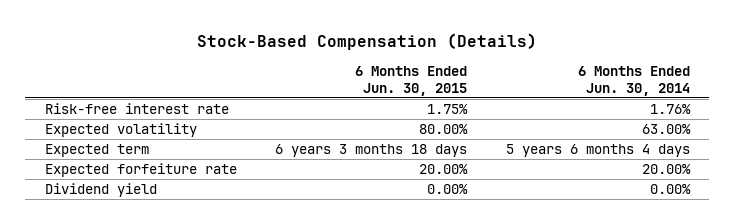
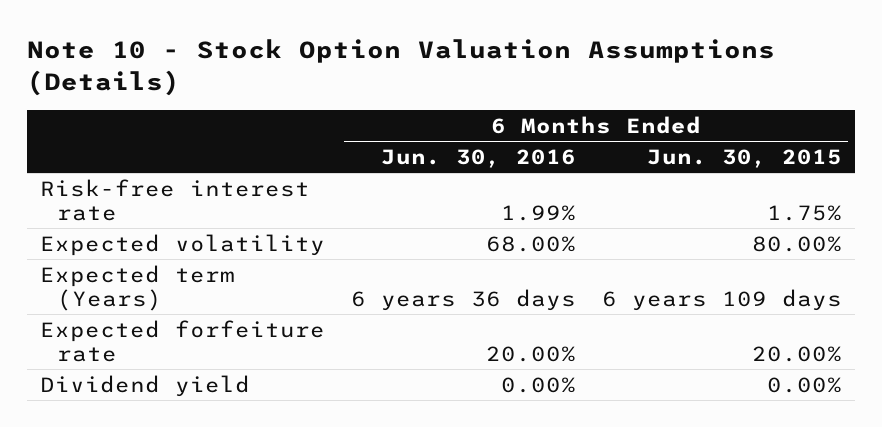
[197,32,538,50] Stock-Based Compensation (Details) -> [26,39,775,96] Note 10 - Stock Option Valuation Assumptions (Details)
[577,65,690,96] 6 Months Ended Jun. 30, 2014 -> none
none -> [380,148,576,168] Jun. 30, 2016
[44,144,149,158] Expected term -> [39,264,235,312] Expected term (Years)
[275,144,468,158] 6 years 3 months 18 days -> [601,289,842,312] 6 years 109 days

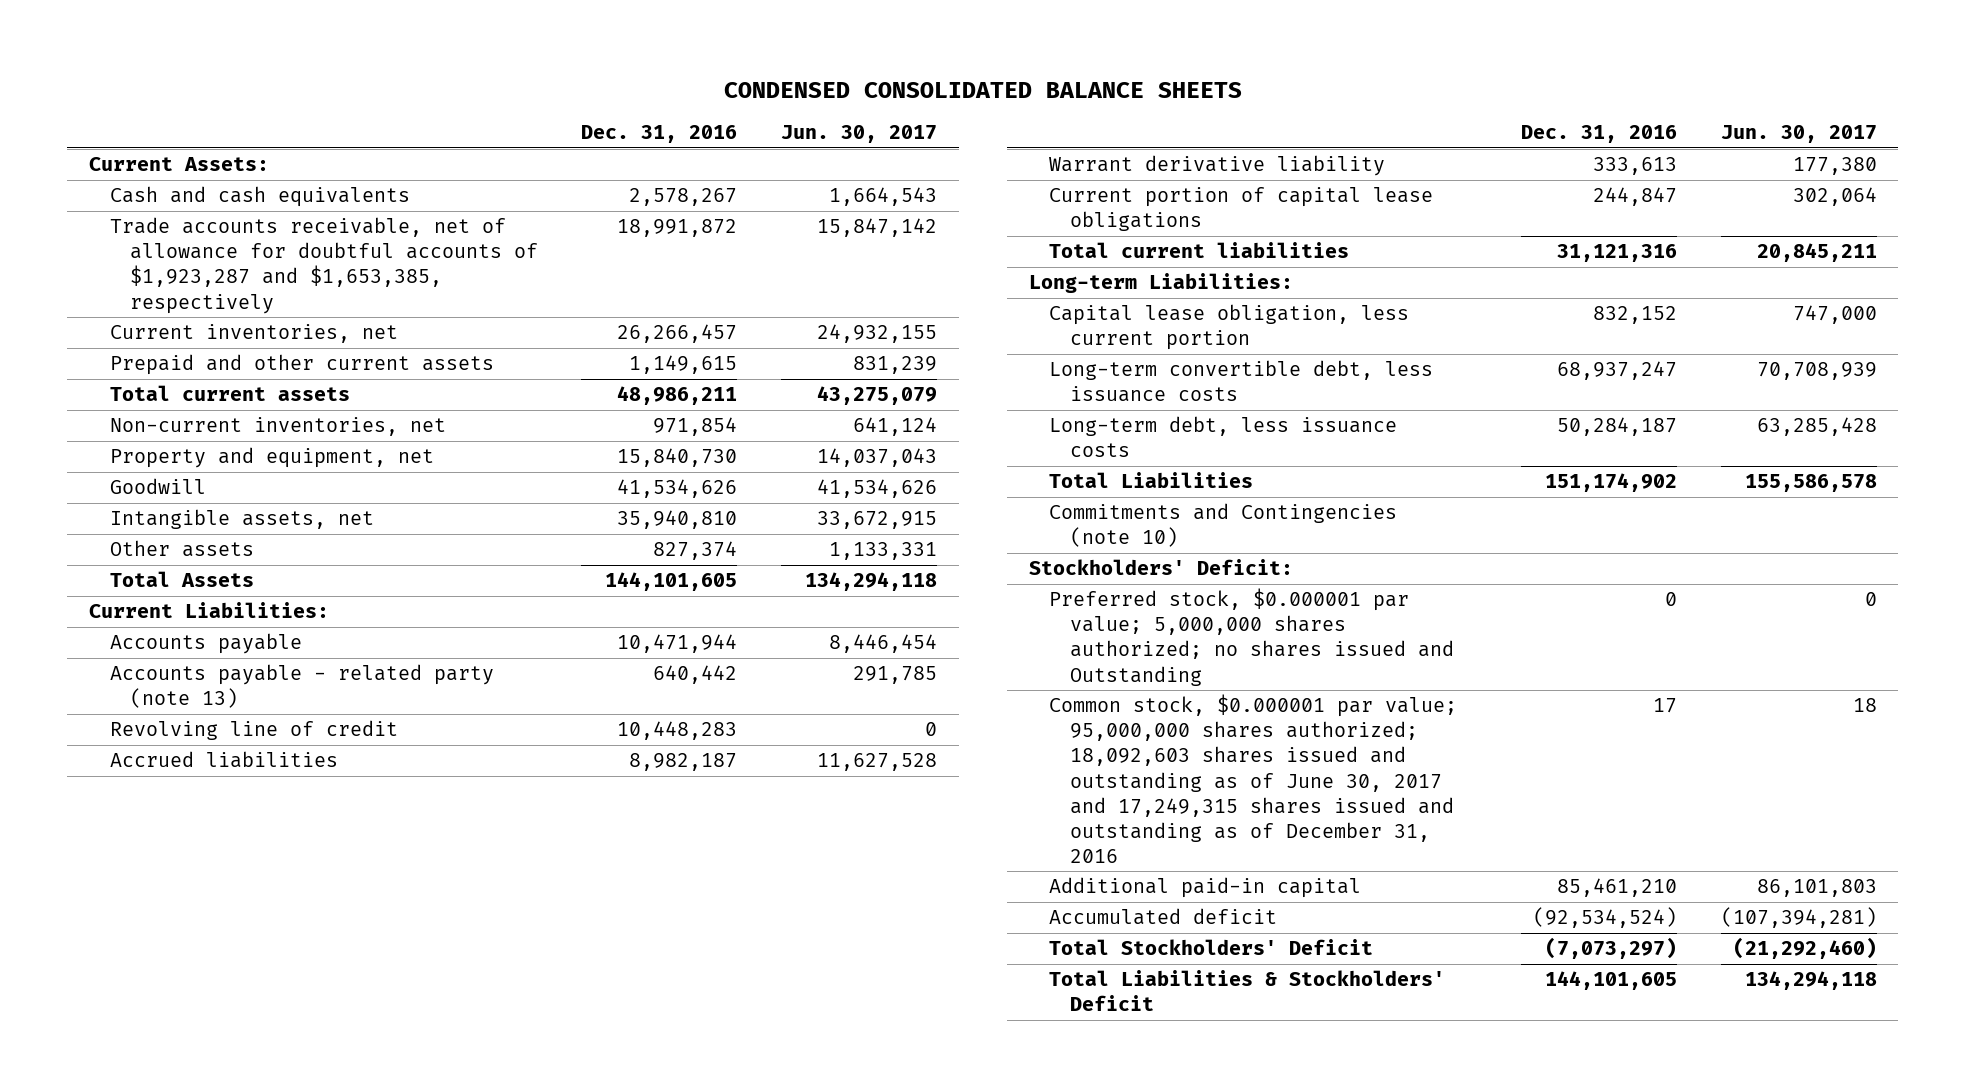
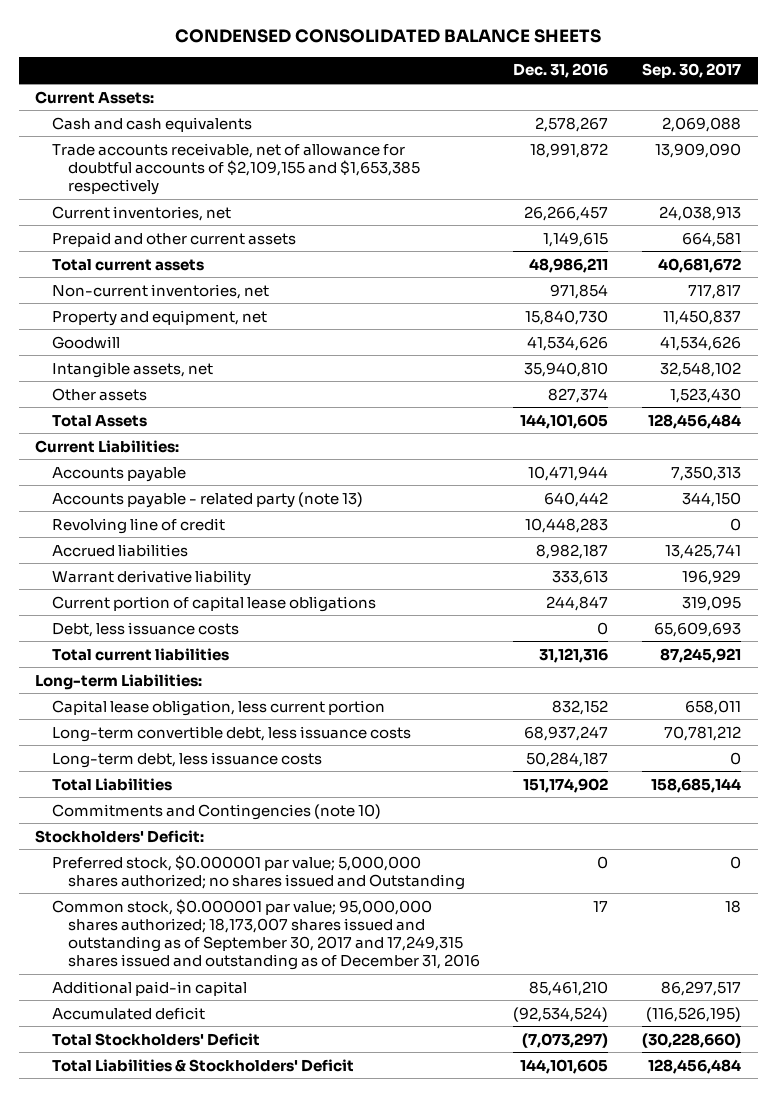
[780,125,937,144] Jun. 30, 2017 -> none
none -> [642,63,742,79] Sep. 30, 2017
[109,217,538,314] Trade accounts receivable, net of allowance for doubtful accounts of $1,923,287 and $1,653,385, respectively -> [51,142,420,195] Trade accounts receivable, net of allowance for doubtful accounts of $2,109,155 and $1,653,385 respectively
none -> [51,621,239,637] Debt, less issuance costs
[1049,694,1458,863] Common stock, $0.000001 par value; 95,000,000 shares authorized; 18,092,603 shares issued and outstanding as of June 30, 2017 and 17,249,315 shares issued and outstanding as of December 31, 2016 -> [51,898,480,971] Common stock, $0.000001 par value; 95,000,000 shares authorized; 18,173,007 shares issued and outstanding as of September 30, 2017 and 17,249,315 shares issued and outstanding as of December 31, 2016

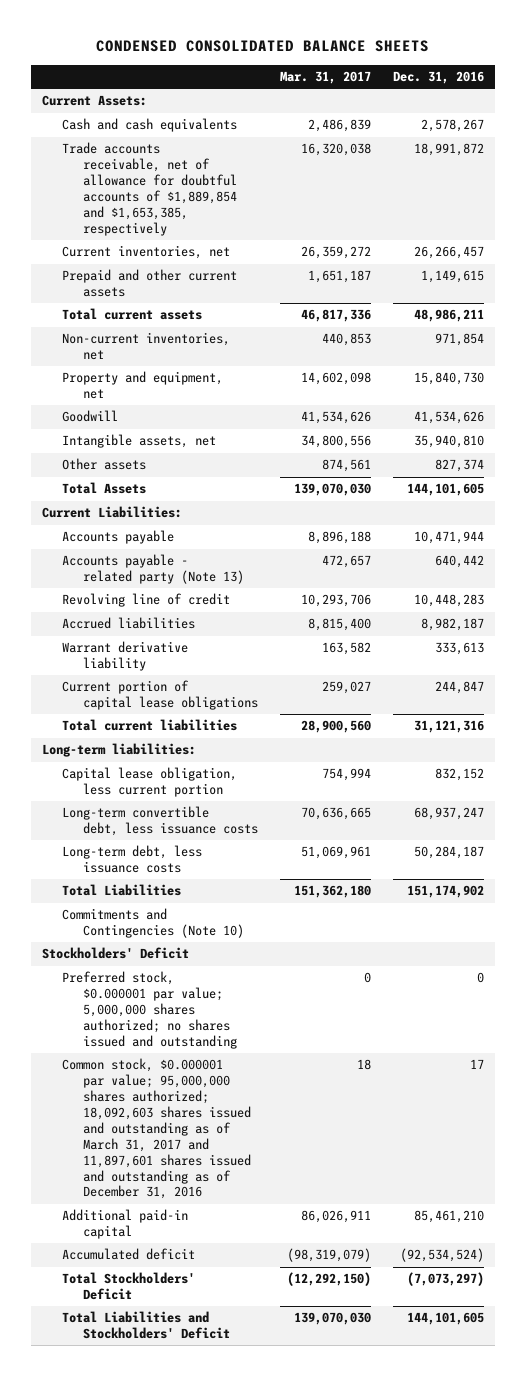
[642,63,742,79] Sep. 30, 2017 -> none
none -> [279,71,371,85] Mar. 31, 2017
[51,142,420,195] Trade accounts receivable, net of allowance for doubtful accounts of $2,109,155 and $1,653,385 respectively -> [62,142,237,236] Trade accounts receivable, net of allowance for doubtful accounts of $1,889,854 and $1,653,385, respectively
[51,491,363,508] Accounts payable - related party (note 13) -> [62,554,244,585] Accounts payable - related party (Note 13)
[51,621,239,637] Debt, less issuance costs -> none
[35,673,203,690] Long-term Liabilities: -> [42,743,197,758] Long-term liabilities:
[51,803,381,820] Commitments and Contingencies (note 10) -> [62,908,244,939] Commitments and Contingencies (Note 10)
[35,829,205,843] Stockholders' Deficit: -> [42,947,190,960] Stockholders' Deficit
[51,854,465,890] Preferred stock, $0.000001 par value; 5,000,000 shares authorized; no shares issued and Outstanding -> [62,971,237,1049] Preferred stock, $0.000001 par value; 5,000,000 shares authorized; no shares issued and outstanding
[51,898,480,971] Common stock, $0.000001 par value; 95,000,000 shares authorized; 18,173,007 shares issued and outstanding as of September 30, 2017 and 17,249,315 shares issued and outstanding as of December 31, 2016 -> [62,1058,251,1200] Common stock, $0.000001 par value; 95,000,000 shares authorized; 18,092,603 shares issued and outstanding as of March 31, 2017 and 11,897,601 shares issued and outstanding as of December 31, 2016
[51,1058,354,1072] Total Liabilities & Stockholders' Deficit -> [62,1311,230,1340] Total Liabilities and Stockholders' Deficit

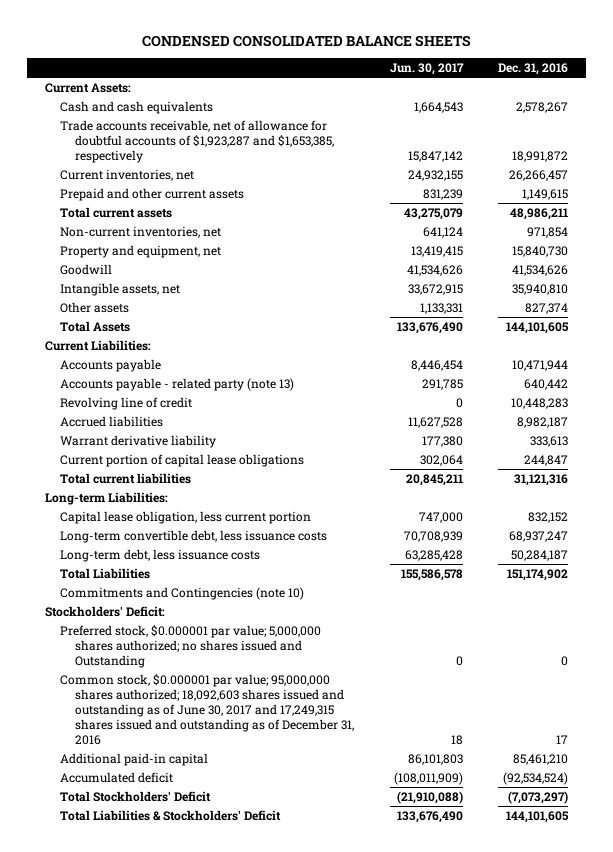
[279,71,371,85] Mar. 31, 2017 -> none
none -> [389,63,464,76] Jun. 30, 2017
[62,142,237,236] Trade accounts receivable, net of allowance for doubtful accounts of $1,889,854 and $1,653,385, respectively -> [59,120,334,163] Trade accounts receivable, net of allowance for doubtful accounts of $1,923,287 and $1,653,385, respectively
[62,554,244,585] Accounts payable - related party (Note 13) -> [59,378,294,392] Accounts payable - related party (note 13)
[42,743,197,758] Long-term liabilities: -> [45,492,169,506] Long-term Liabilities:
[62,908,244,939] Commitments and Contingencies (Note 10) -> [59,587,304,601] Commitments and Contingencies (note 10)
[42,947,190,960] Stockholders' Deficit -> [45,606,166,618] Stockholders' Deficit:
[62,971,237,1049] Preferred stock, $0.000001 par value; 5,000,000 shares authorized; no shares issued and outstanding -> [59,625,321,668] Preferred stock, $0.000001 par value; 5,000,000 shares authorized; no shares issued and Outstanding
[62,1058,251,1200] Common stock, $0.000001 par value; 95,000,000 shares authorized; 18,092,603 shares issued and outstanding as of March 31, 2017 and 11,897,601 shares issued and outstanding as of December 31, 2016 -> [59,674,354,745] Common stock, $0.000001 par value; 95,000,000 shares authorized; 18,092,603 shares issued and outstanding as of June 30, 2017 and 17,249,315 shares issued and outstanding as of December 31, 2016
[62,1311,230,1340] Total Liabilities and Stockholders' Deficit -> [59,810,281,822] Total Liabilities & Stockholders' Deficit

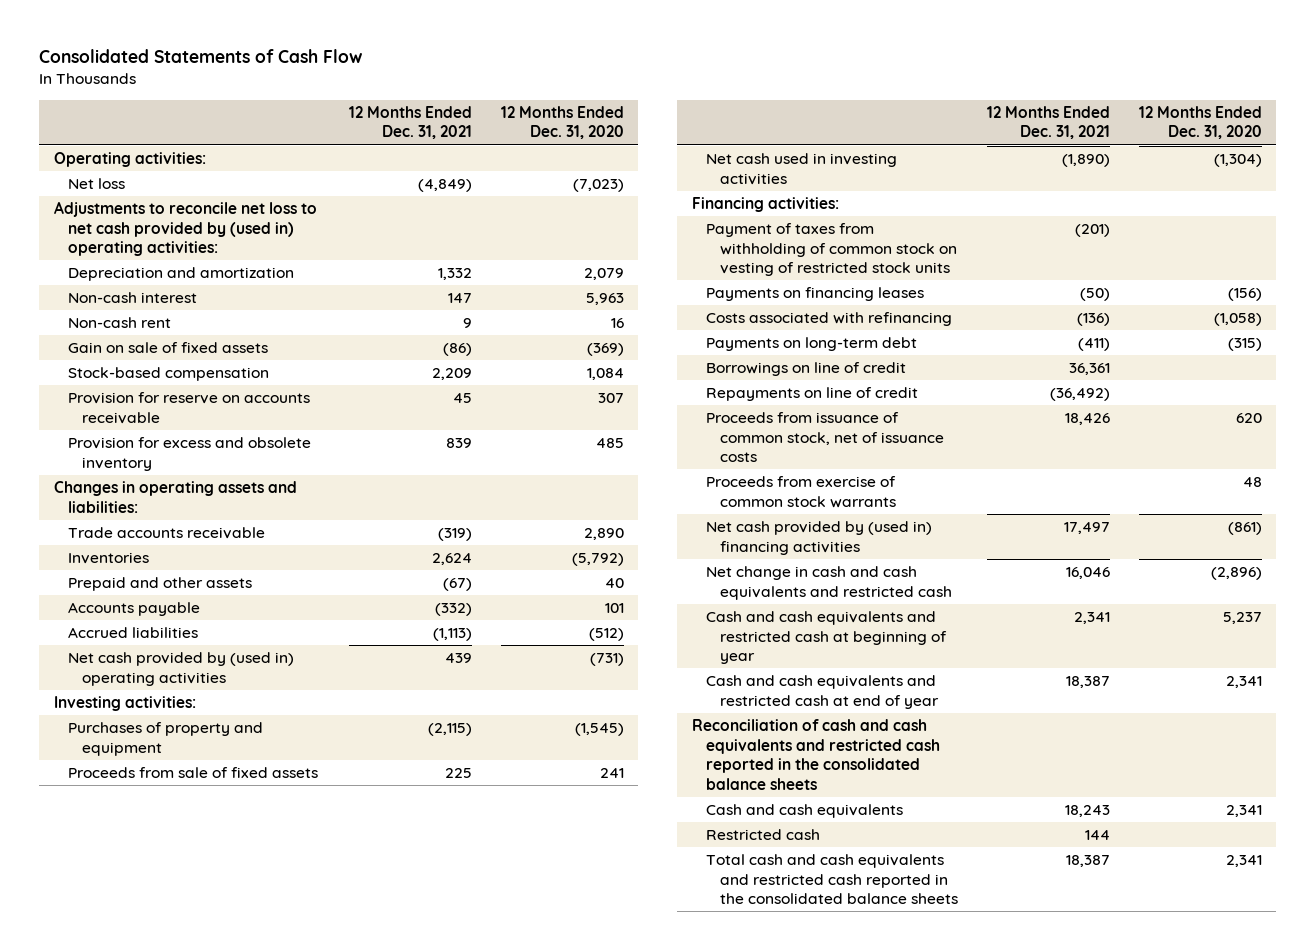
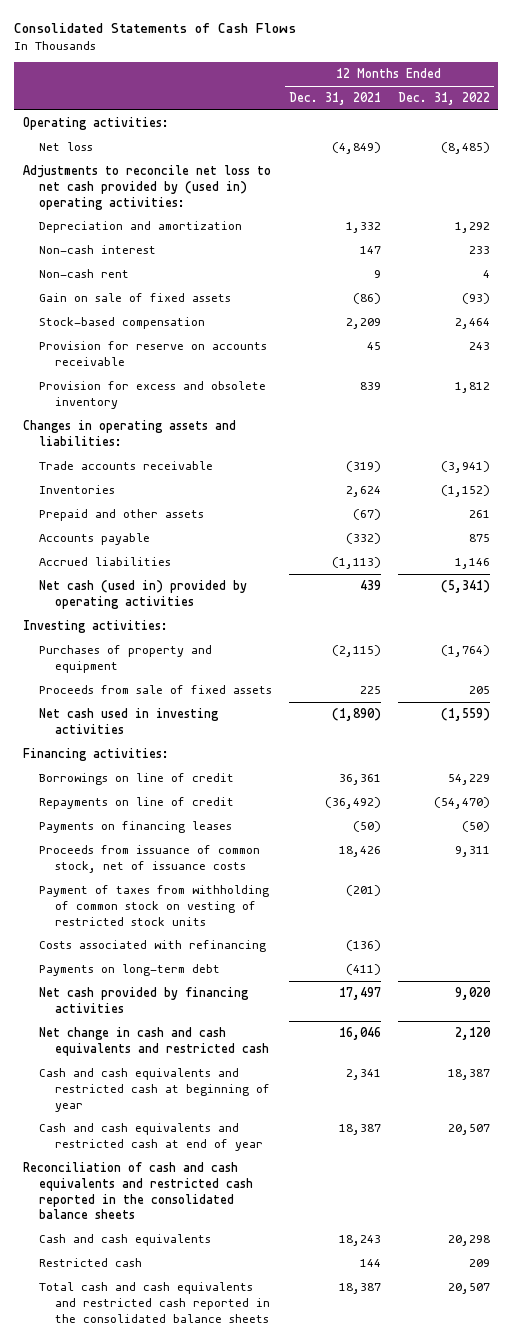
[39,49,363,64] Consolidated Statements of Cash Flow -> [14,23,297,34] Consolidated Statements of Cash Flows
[500,105,624,140] 12 Months Ended Dec. 31, 2020 -> none
none -> [397,92,490,106] Dec. 31, 2022
[67,652,294,686] Net cash provided by (used in) operating activities -> [38,580,247,609] Net cash (used in) provided by operating activities
[705,287,924,302] Payments on financing leases -> [38,821,232,834] Payments on financing leases
[705,476,896,508] Proceeds from exercise of common stock warrants -> none
[705,223,957,277] Payment of taxes from withholding of common stock on vesting of restricted stock units -> [38,885,269,926] Payment of taxes from withholding of common stock on vesting of restricted stock units
[705,312,952,327] Costs associated with refinancing -> [38,940,266,953] Costs associated with refinancing
[705,337,917,352] Payments on long-term debt -> [38,964,220,977] Payments on long-term debt
[705,521,932,555] Net cash provided by (used in) financing activities -> [38,987,249,1013] Net cash provided by financing activities

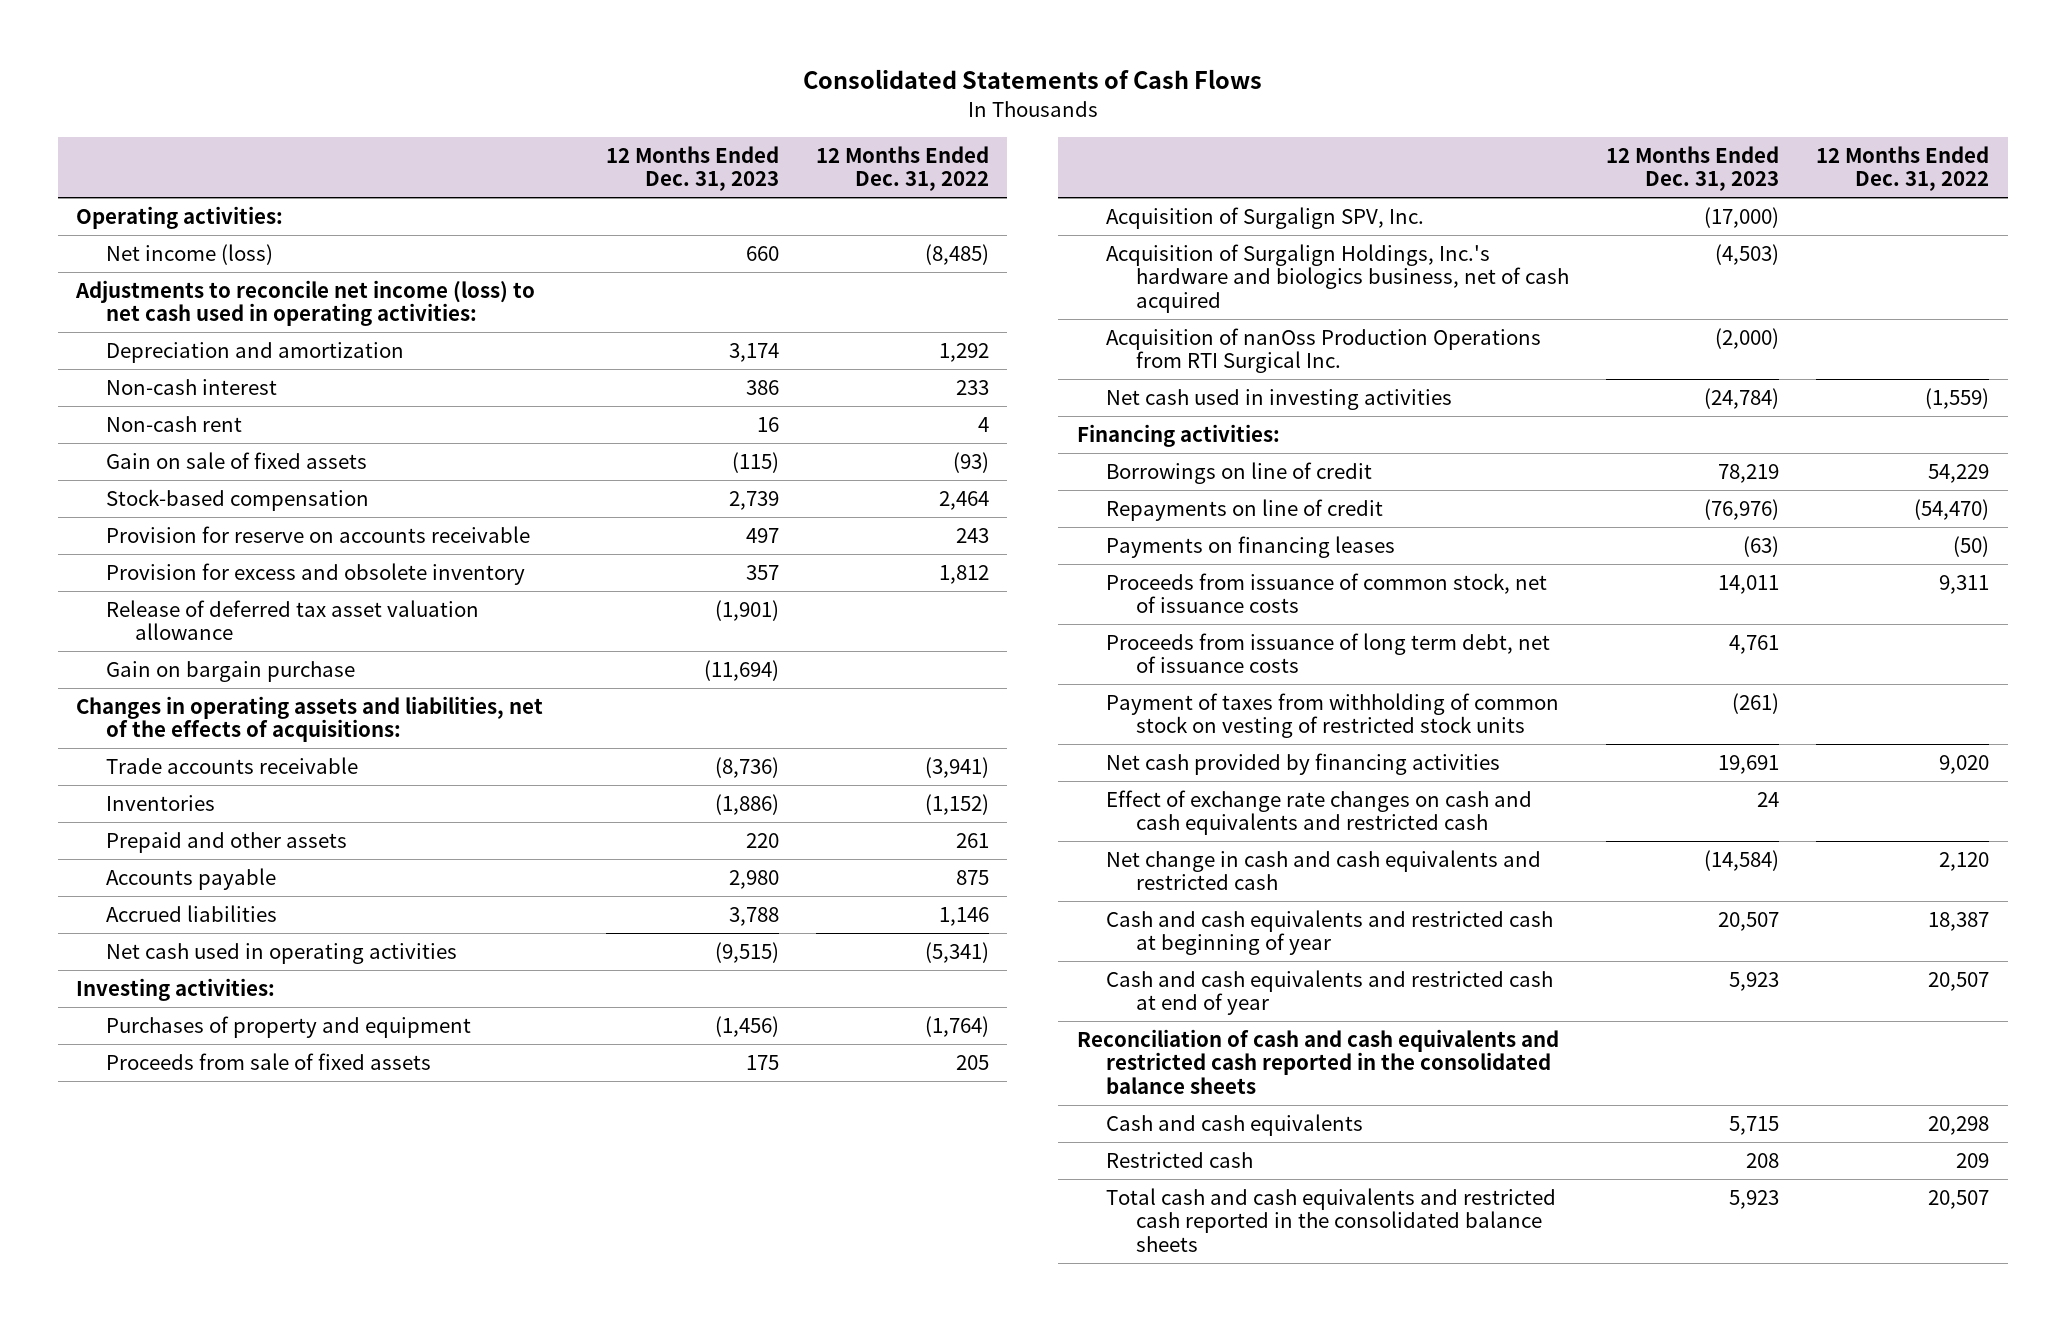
[288,92,381,106] Dec. 31, 2021 -> none
none -> [605,145,779,192] 12 Months Ended Dec. 31, 2023
[38,142,93,152] Net loss -> [105,243,273,265] Net income (loss)
[22,165,271,210] Adjustments to reconcile net loss to net cash provided by (used in) operating activities: -> [75,279,536,327] Adjustments to reconcile net income (loss) to net cash used in operating activities:
none -> [105,599,479,641] Release of deferred tax asset valuation allowance
none -> [105,660,355,682] Gain on bargain purchase
[22,420,236,446] Changes in operating assets and liabilities: -> [76,695,544,743] Changes in operating assets and liabilities, net of the effects of acquisitions:
[38,580,247,609] Net cash (used in) provided by operating activities -> [105,942,457,964] Net cash used in operating activities
none -> [1106,206,1425,229] Acquisition of Surgalign SPV, Inc.
none -> [1106,243,1569,314] Acquisition of Surgalign Holdings, Inc.'s hardware and biologics business, net of cash acquired
none -> [1106,327,1542,374] Acquisition of nanOss Production Operations from RTI Surgical Inc.
none -> [1106,632,1551,674] Proceeds from issuance of long term debt, net of issuance costs
[38,940,266,953] Costs associated with refinancing -> none
[38,964,220,977] Payments on long-term debt -> none
none -> [1106,789,1533,836] Effect of exchange rate changes on cash and cash equivalents and restricted cash

